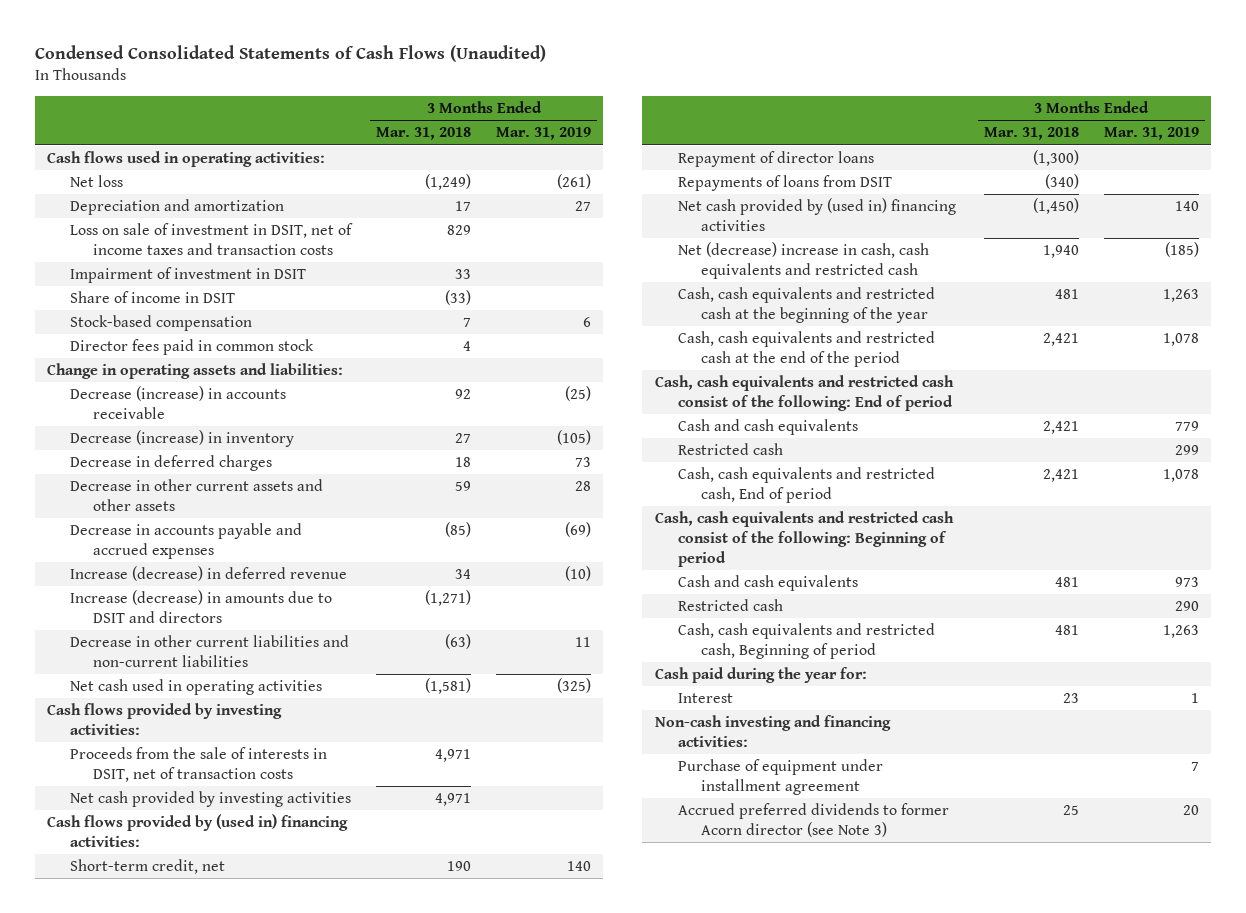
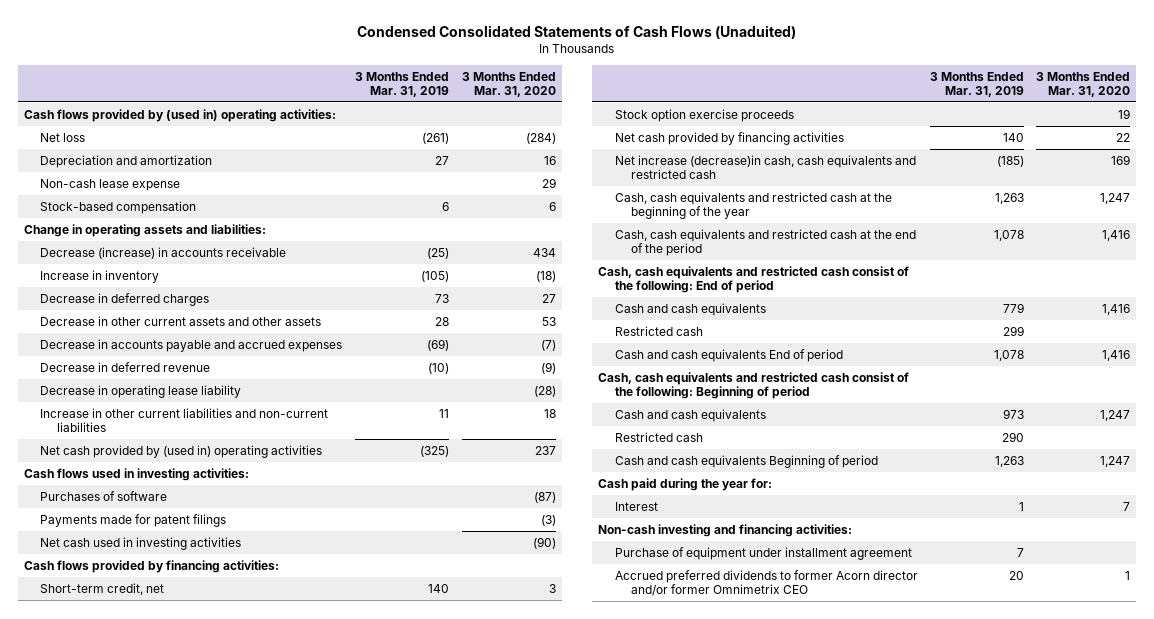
[34,44,546,62] Condensed Consolidated Statements of Cash Flows (Unaudited) -> [356,24,796,39] Condensed Consolidated Statements of Cash Flows (Unaduited)
[376,127,472,141] Mar. 31, 2018 -> none
none -> [461,71,556,97] 3 Months Ended Mar. 31, 2020
[47,151,326,168] Cash flows used in operating activities: -> [23,108,336,122] Cash flows provided by (used in) operating activities:
[70,223,354,255] Loss on sale of investment in DSIT, net of income taxes and transaction costs -> none
[70,267,307,284] Impairment of investment in DSIT -> none
[70,291,236,304] Share of income in DSIT -> none
none -> [40,178,181,191] Non-cash lease expense
[70,339,315,356] Director fees paid in common stock -> none
[70,430,295,448] Decrease (increase) in inventory -> [40,269,160,283] Increase in inventory
[70,590,333,623] Increase (decrease) in amounts due to DSIT and directors -> none
[70,747,328,782] Proceeds from the sale of interests in DSIT, net of transaction costs -> none
[70,566,348,582] Increase (decrease) in deferred revenue -> [40,361,211,372] Decrease in deferred revenue
none -> [40,384,242,398] Decrease in operating lease liability
[70,635,350,667] Decrease in other current liabilities and non-current liabilities -> [40,407,329,432] Increase in other current liabilities and non-current liabilities
[70,679,323,696] Net cash used in operating activities -> [40,444,323,458] Net cash provided by (used in) operating activities
[47,703,283,735] Cash flows provided by investing activities: -> [23,467,249,481] Cash flows used in investing activities:
none -> [40,490,168,501] Purchases of software
none -> [40,513,227,527] Payments made for patent filings
[70,791,352,808] Net cash provided by investing activities -> [40,536,242,550] Net cash used in investing activities
[47,814,349,847] Cash flows provided by (used in) financing activities: -> [23,559,279,573] Cash flows provided by financing activities:
[677,151,874,168] Repayment of director loans -> none
[677,175,892,192] Repayments of loans from DSIT -> none
none -> [614,108,794,122] Stock option exercise proceeds
[677,198,956,231] Net cash provided by (used in) financing activities -> [614,131,844,145] Net cash provided by financing activities
[677,242,929,279] Net (decrease) increase in cash, cash equivalents and restricted cash -> [614,154,916,179] Net increase (decrease)in cash, cash equivalents and restricted cash
[677,467,935,503] Cash, cash equivalents and restricted cash, End of period -> [614,348,843,362] Cash and cash equivalents End of period
[677,623,935,659] Cash, cash equivalents and restricted cash, Beginning of period -> [614,454,878,468] Cash and cash equivalents Beginning of period
[677,803,949,837] Accrued preferred dividends to former Acorn director (see Note 3) -> [614,569,918,596] Accrued preferred dividends to former Acorn director and/or former Omnimetrix CEO

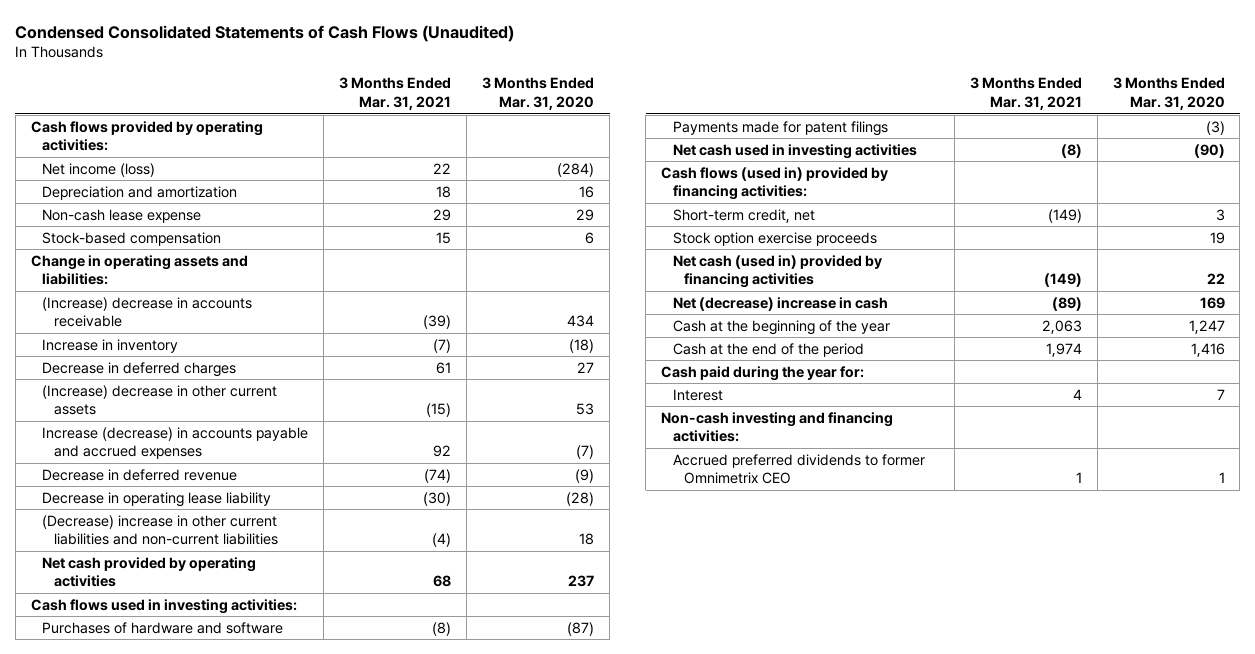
[356,24,796,39] Condensed Consolidated Statements of Cash Flows (Unaduited) -> [15,24,515,42] Condensed Consolidated Statements of Cash Flows (Unaudited)
[355,71,450,97] 3 Months Ended Mar. 31, 2019 -> none
none -> [339,77,452,110] 3 Months Ended Mar. 31, 2021
[23,108,336,122] Cash flows provided by (used in) operating activities: -> [30,120,263,152] Cash flows provided by operating activities:
[40,132,86,142] Net loss -> [42,162,156,177] Net income (loss)
[40,246,287,259] Decrease (increase) in accounts receivable -> [42,296,253,328] (Increase) decrease in accounts receivable
[40,315,322,326] Decrease in other current assets and other assets -> [42,384,278,416] (Increase) decrease in other current assets
[40,338,343,352] Decrease in accounts payable and accrued expenses -> [42,426,309,460] Increase (decrease) in accounts payable and accrued expenses
[40,407,329,432] Increase in other current liabilities and non-current liabilities -> [42,514,279,546] (Decrease) increase in other current liabilities and non-current liabilities
[40,444,323,458] Net cash provided by (used in) operating activities -> [42,556,257,588] Net cash provided by operating activities
[40,490,168,501] Purchases of software -> [42,621,284,634] Purchases of hardware and software
[23,559,279,573] Cash flows provided by financing activities: -> [661,166,889,201] Cash flows (used in) provided by financing activities:
[598,265,910,293] Cash, cash equivalents and restricted cash consist of the following: End of period -> none
[614,302,766,316] Cash and cash equivalents -> none
[614,325,703,336] Restricted cash -> none
[614,348,843,362] Cash and cash equivalents End of period -> none
[598,371,910,399] Cash, cash equivalents and restricted cash consist of the following: Beginning of period -> none
[614,408,766,422] Cash and cash equivalents -> none
[614,431,703,442] Restricted cash -> none
[614,454,878,468] Cash and cash equivalents Beginning of period -> none
[614,131,844,145] Net cash provided by financing activities -> [672,254,882,289] Net cash (used in) provided by financing activities
[614,154,916,179] Net increase (decrease)in cash, cash equivalents and restricted cash -> [672,296,888,311] Net (decrease) increase in cash
[614,191,892,219] Cash, cash equivalents and restricted cash at the beginning of the year -> [672,319,890,335] Cash at the beginning of the year
[614,228,916,256] Cash, cash equivalents and restricted cash at the end of the period -> [672,342,864,357] Cash at the end of the period
[614,546,912,560] Purchase of equipment under installment agreement -> none
[614,569,918,596] Accrued preferred dividends to former Acorn director and/or former Omnimetrix CEO -> [672,453,925,485] Accrued preferred dividends to former Omnimetrix CEO

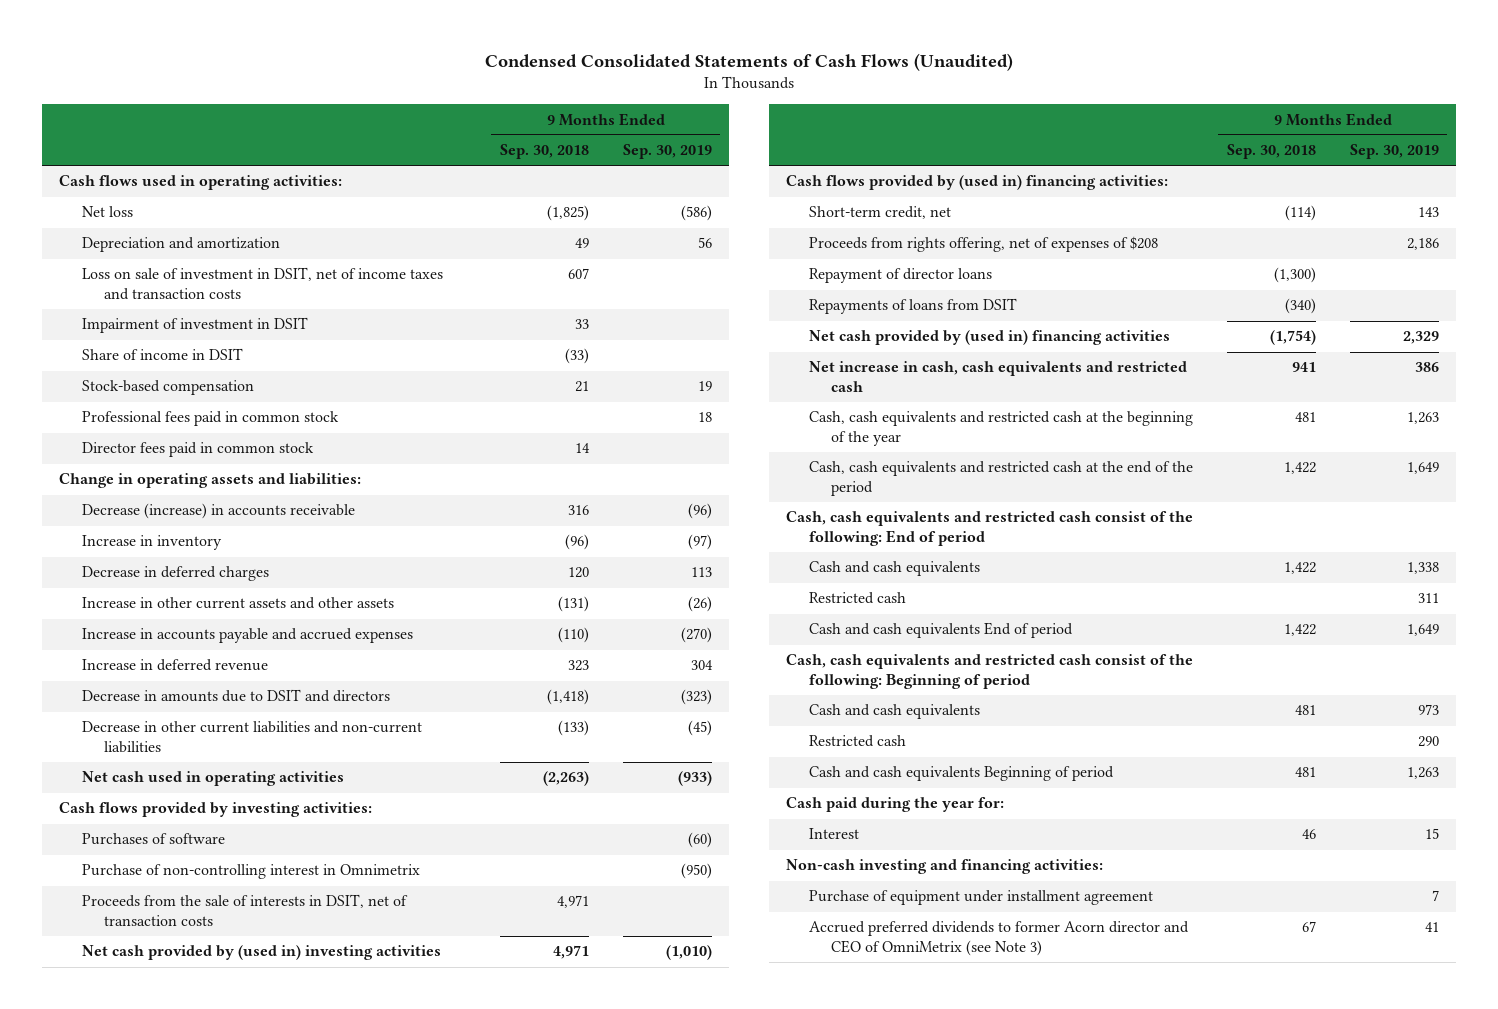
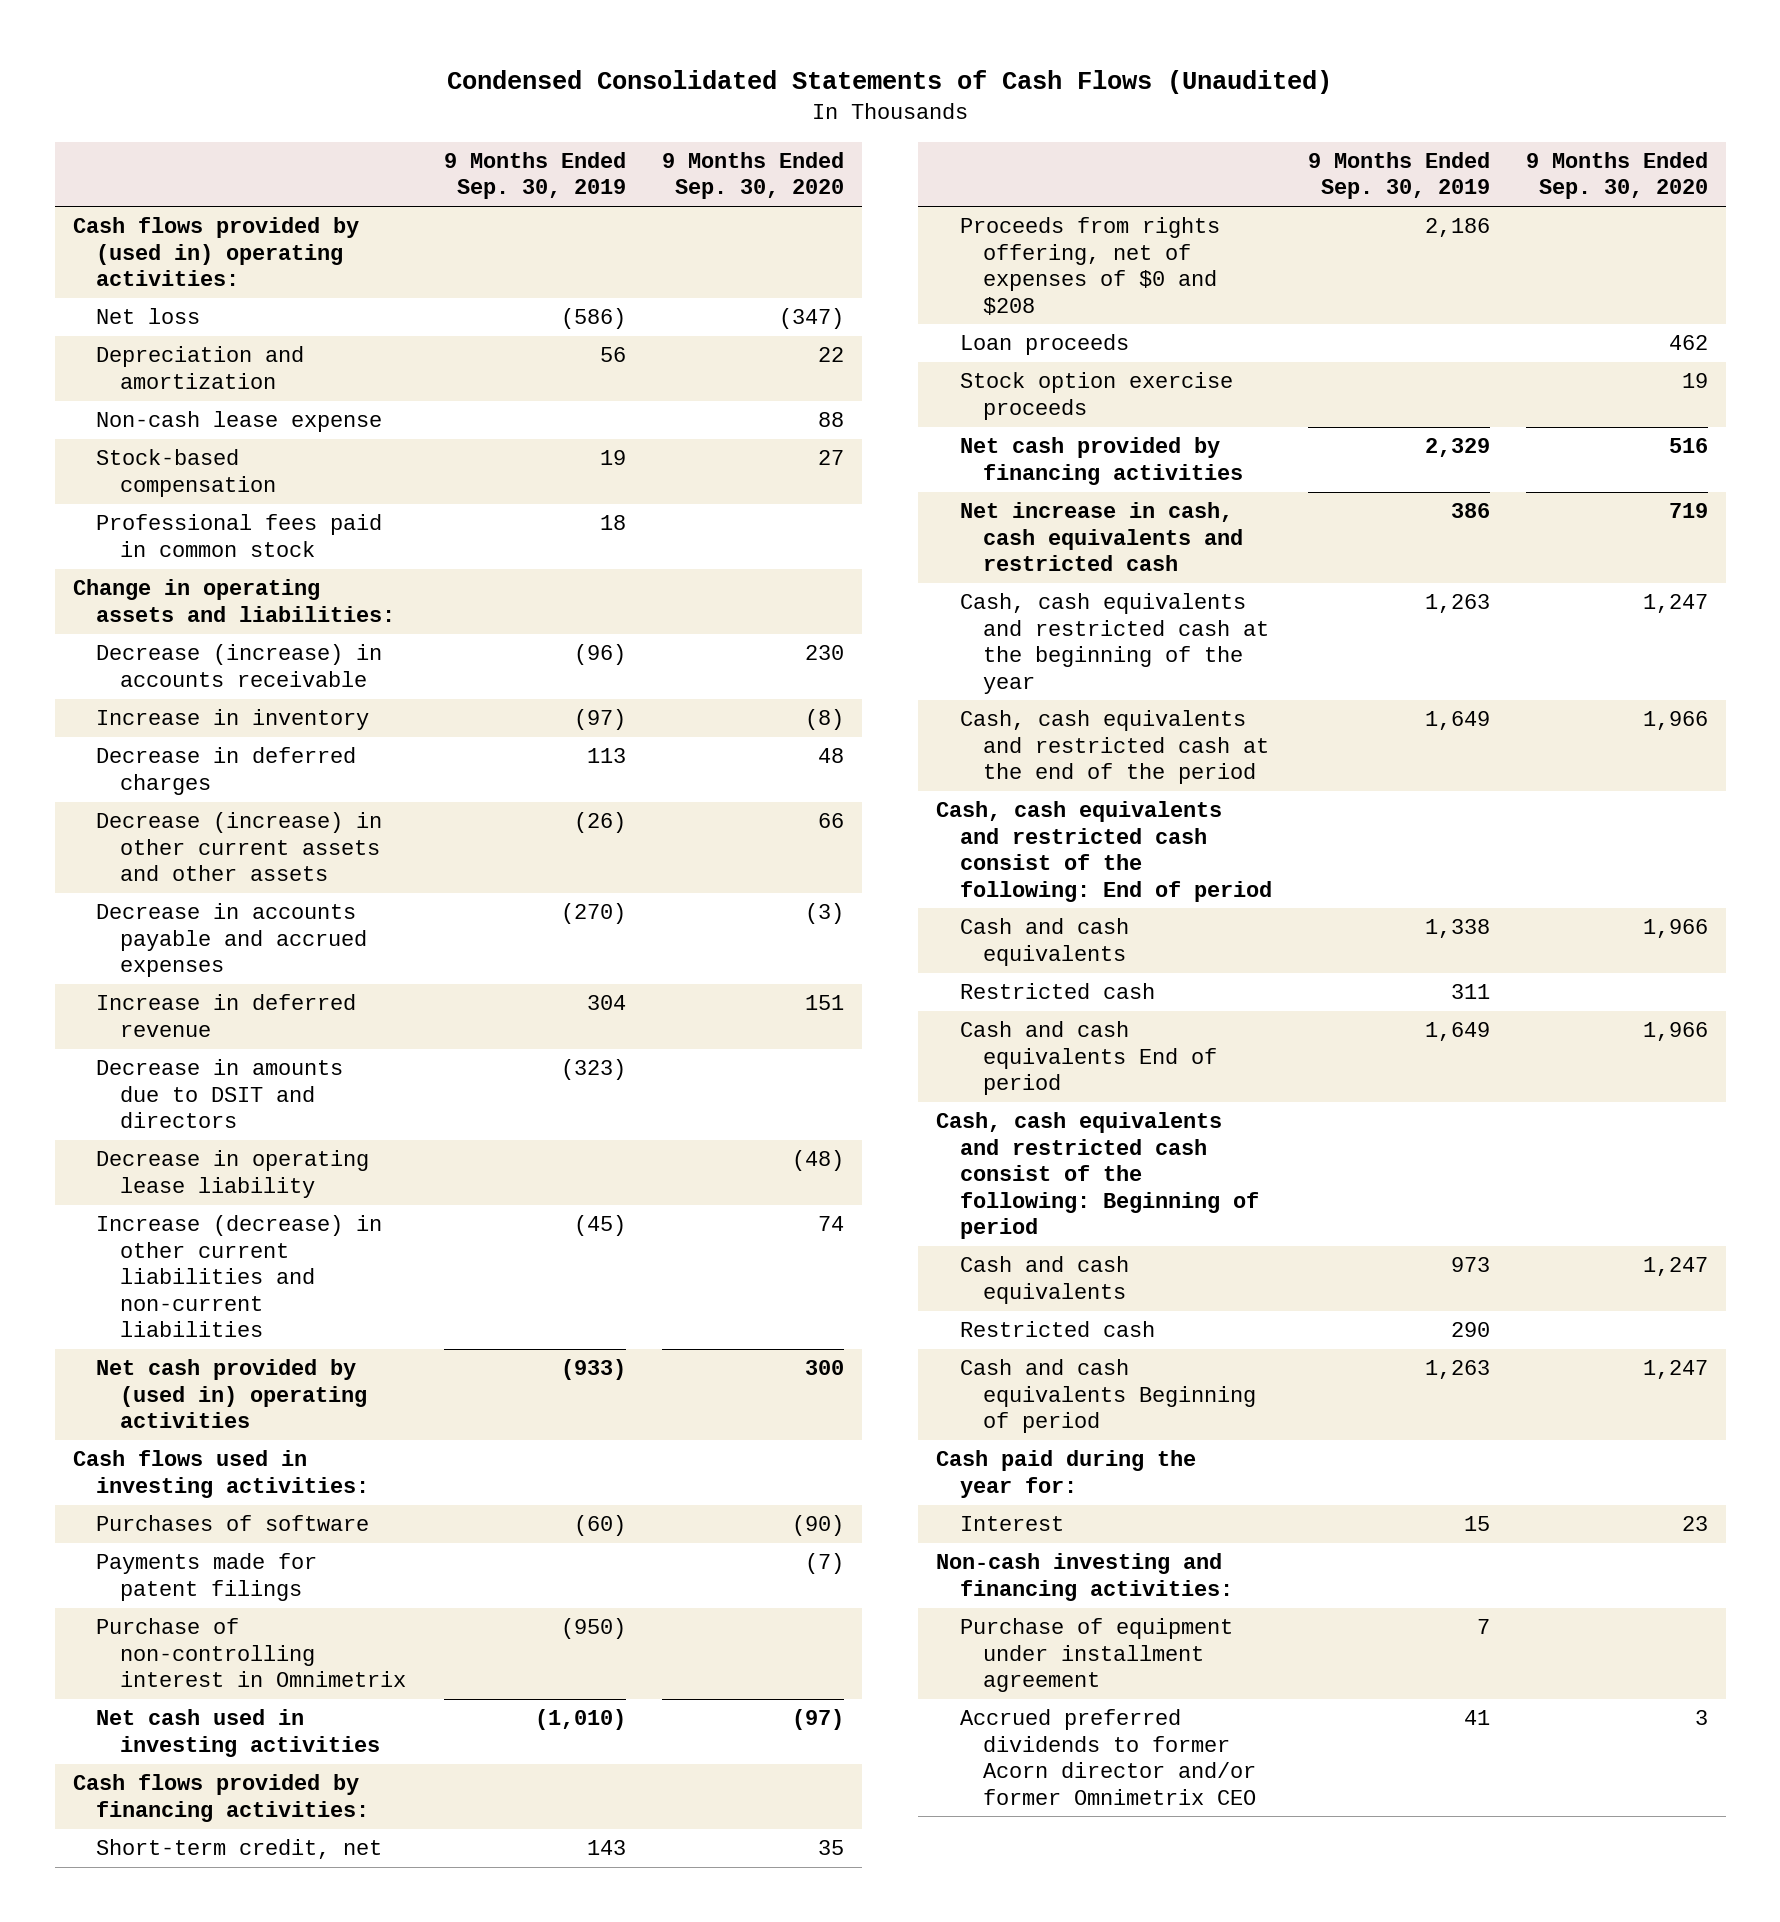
[499,144,589,160] Sep. 30, 2018 -> none
none -> [662,151,845,200] 9 Months Ended Sep. 30, 2020
[58,175,342,191] Cash flows used in operating activities: -> [72,217,359,287] Cash flows provided by (used in) operating activities:
[81,267,443,300] Loss on sale of investment in DSIT, net of income taxes and transaction costs -> none
[81,317,308,334] Impairment of investment in DSIT -> none
[81,348,243,361] Share of income in DSIT -> none
none -> [96,411,383,433] Non-cash lease expense
[81,442,314,458] Director fees paid in common stock -> none
[81,597,394,610] Increase in other current assets and other assets -> [96,812,383,882] Decrease (increase) in other current assets and other assets
[81,628,413,644] Increase in accounts payable and accrued expenses -> [96,903,367,978] Decrease in accounts payable and accrued expenses
none -> [96,1150,370,1198] Decrease in operating lease liability
[81,721,422,753] Decrease in other current liabilities and non-current liabilities -> [96,1215,383,1337] Increase (decrease) in other current liabilities and non-current liabilities
[81,771,344,787] Net cash used in operating activities -> [96,1359,367,1429] Net cash provided by (used in) operating activities
[58,802,372,818] Cash flows provided by investing activities: -> [72,1450,370,1498] Cash flows used in investing activities:
none -> [96,1553,318,1601] Payments made for patent filings
[81,894,408,926] Proceeds from the sale of interests in DSIT, net of transaction costs -> none
[81,945,441,961] Net cash provided by (used in) investing activities -> [96,1709,380,1757] Net cash used in investing activities
[785,175,1168,191] Cash flows provided by (used in) financing activities: -> [72,1774,370,1822] Cash flows provided by financing activities:
[808,268,992,284] Repayment of director loans -> none
[808,298,1017,315] Repayments of loans from DSIT -> none
[808,236,1158,253] Proceeds from rights offering, net of expenses of $208 -> [959,217,1220,315] Proceeds from rights offering, net of expenses of $0 and $208
none -> [959,334,1129,356] Loan proceeds
none -> [959,372,1233,420] Stock option exercise proceeds
[808,330,1170,346] Net cash provided by (used in) financing activities -> [959,437,1244,485] Net cash provided by financing activities
[808,921,1189,956] Accrued preferred dividends to former Acorn director and CEO of OmniMetrix (see Note 3) -> [959,1709,1257,1805] Accrued preferred dividends to former Acorn director and/or former Omnimetrix CEO

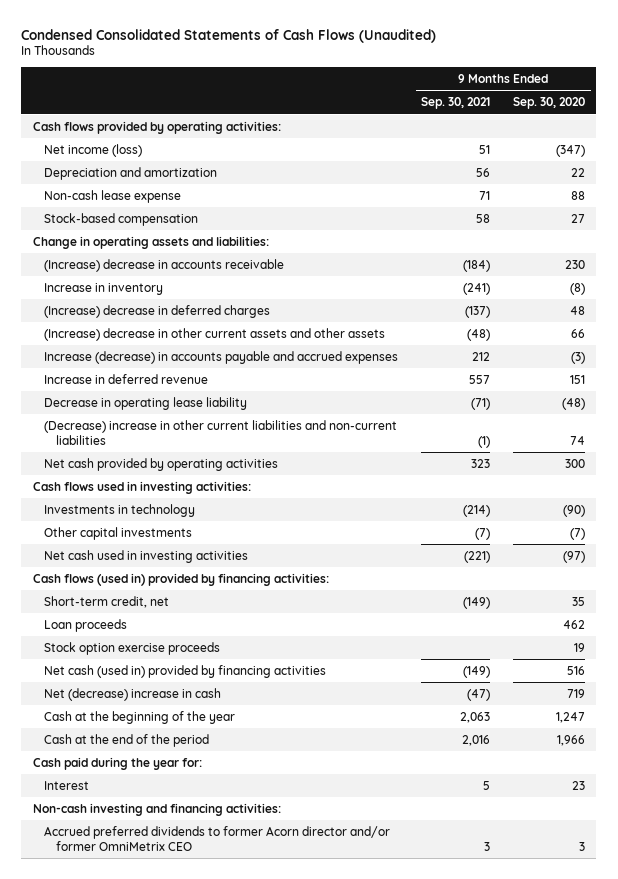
[444,151,627,200] 9 Months Ended Sep. 30, 2019 -> none
none -> [421,97,491,110] Sep. 30, 2021
[72,217,359,287] Cash flows provided by (used in) operating activities: -> [32,120,281,134] Cash flows provided by operating activities:
[96,308,201,325] Net loss -> [44,143,143,157] Net income (loss)
[96,514,383,557] Professional fees paid in common stock -> none
[96,644,383,687] Decrease (increase) in accounts receivable -> [44,258,285,272] (Increase) decrease in accounts receivable
[96,747,357,795] Decrease in deferred charges -> [44,304,271,318] (Increase) decrease in deferred charges
[96,812,383,882] Decrease (increase) in other current assets and other assets -> [44,327,386,341] (Increase) decrease in other current assets and other assets
[96,903,367,978] Decrease in accounts payable and accrued expenses -> [44,350,399,364] Increase (decrease) in accounts payable and accrued expenses
[96,1059,344,1129] Decrease in amounts due to DSIT and directors -> none
[96,1215,383,1337] Increase (decrease) in other current liabilities and non-current liabilities -> [44,419,398,445] (Decrease) increase in other current liabilities and non-current liabilities
[96,1359,367,1429] Net cash provided by (used in) operating activities -> [44,457,279,471] Net cash provided by operating activities
[96,1618,406,1688] Purchase of non-controlling interest in Omnimetrix -> none
[96,1515,370,1532] Purchases of software -> [44,503,196,517] Investments in technology
[96,1553,318,1601] Payments made for patent filings -> [44,526,193,540] Other capital investments
[72,1774,370,1822] Cash flows provided by financing activities: -> [32,572,329,586] Cash flows (used in) provided by financing activities:
[959,217,1220,315] Proceeds from rights offering, net of expenses of $0 and $208 -> none
[936,801,1272,902] Cash, cash equivalents and restricted cash consist of the following: End of period -> none
[959,918,1129,966] Cash and cash equivalents -> none
[959,983,1155,1000] Restricted cash -> none
[959,1021,1218,1096] Cash and cash equivalents End of period -> none
[936,1112,1259,1239] Cash, cash equivalents and restricted cash consist of the following: Beginning of period -> none
[959,1256,1129,1304] Cash and cash equivalents -> none
[959,1321,1155,1338] Restricted cash -> none
[959,1359,1257,1434] Cash and cash equivalents Beginning of period -> none
[959,437,1244,485] Net cash provided by financing activities -> [44,664,327,678] Net cash (used in) provided by financing activities
[959,502,1244,572] Net increase in cash, cash equivalents and restricted cash -> [44,687,222,701] Net (decrease) increase in cash
[959,593,1270,694] Cash, cash equivalents and restricted cash at the beginning of the year -> [44,710,236,724] Cash at the beginning of the year
[959,710,1270,785] Cash, cash equivalents and restricted cash at the end of the period -> [44,733,210,747] Cash at the end of the period
[959,1618,1233,1693] Purchase of equipment under installment agreement -> none
[959,1709,1257,1805] Accrued preferred dividends to former Acorn director and/or former Omnimetrix CEO -> [44,825,391,851] Accrued preferred dividends to former Acorn director and/or former OmniMetrix CEO

